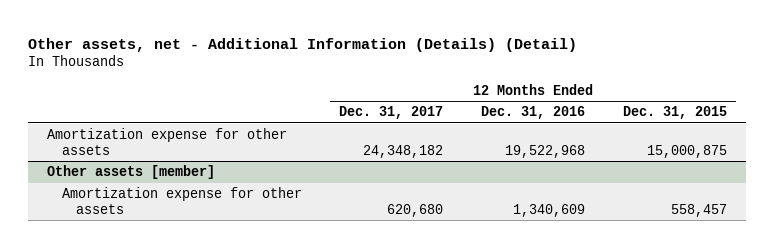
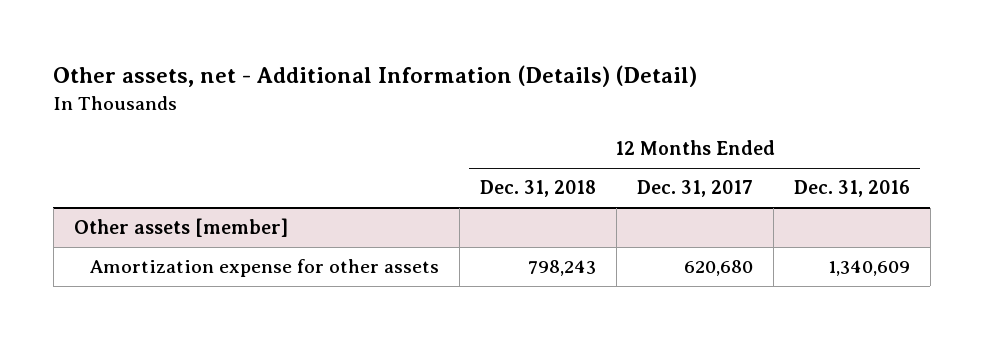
[622,106,727,120] Dec. 31, 2015 -> none
none -> [479,180,596,198] Dec. 31, 2018
[46,128,287,155] Amortization expense for other assets -> none

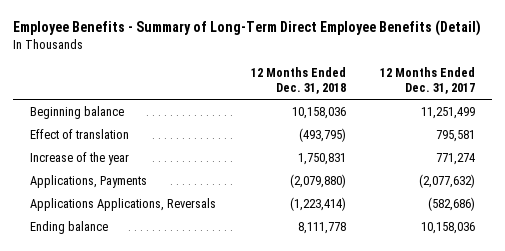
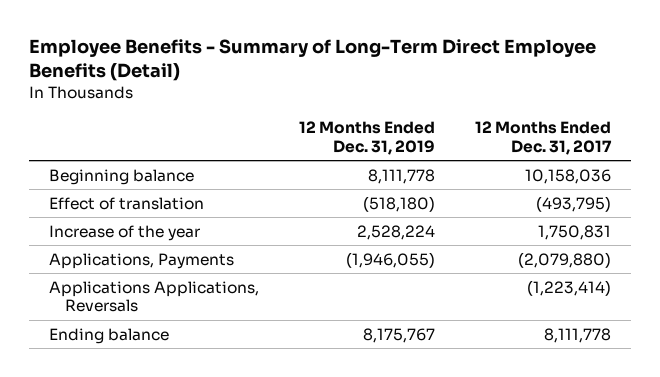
[250,67,346,95] 12 Months Ended Dec. 31, 2018 -> none
none -> [298,121,435,156] 12 Months Ended Dec. 31, 2019
[420,107,475,120] 11,251,499 -> [525,168,612,184] 10,158,036
[435,130,475,143] 795,581 -> [536,195,612,212] (493,795)
[435,153,475,166] 771,274 -> [538,224,612,240] 1,750,831
[418,174,475,189] (2,077,632) -> [518,251,612,268] (2,079,880)
[427,197,475,212] (582,686) -> [527,279,612,296] (1,223,414)
[420,222,475,235] 10,158,036 -> [544,327,612,343] 8,111,778

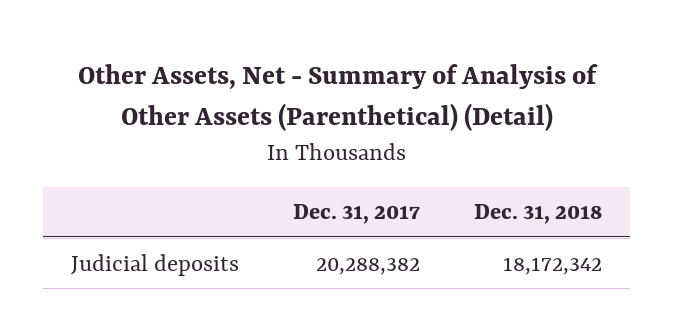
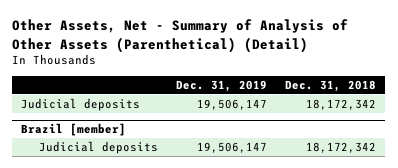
[293,204,421,225] Dec. 31, 2017 -> none
none -> [176,79,268,92] Dec. 31, 2019
none -> [21,123,127,137] Brazil [member]
none -> [39,140,159,154] Judicial deposits

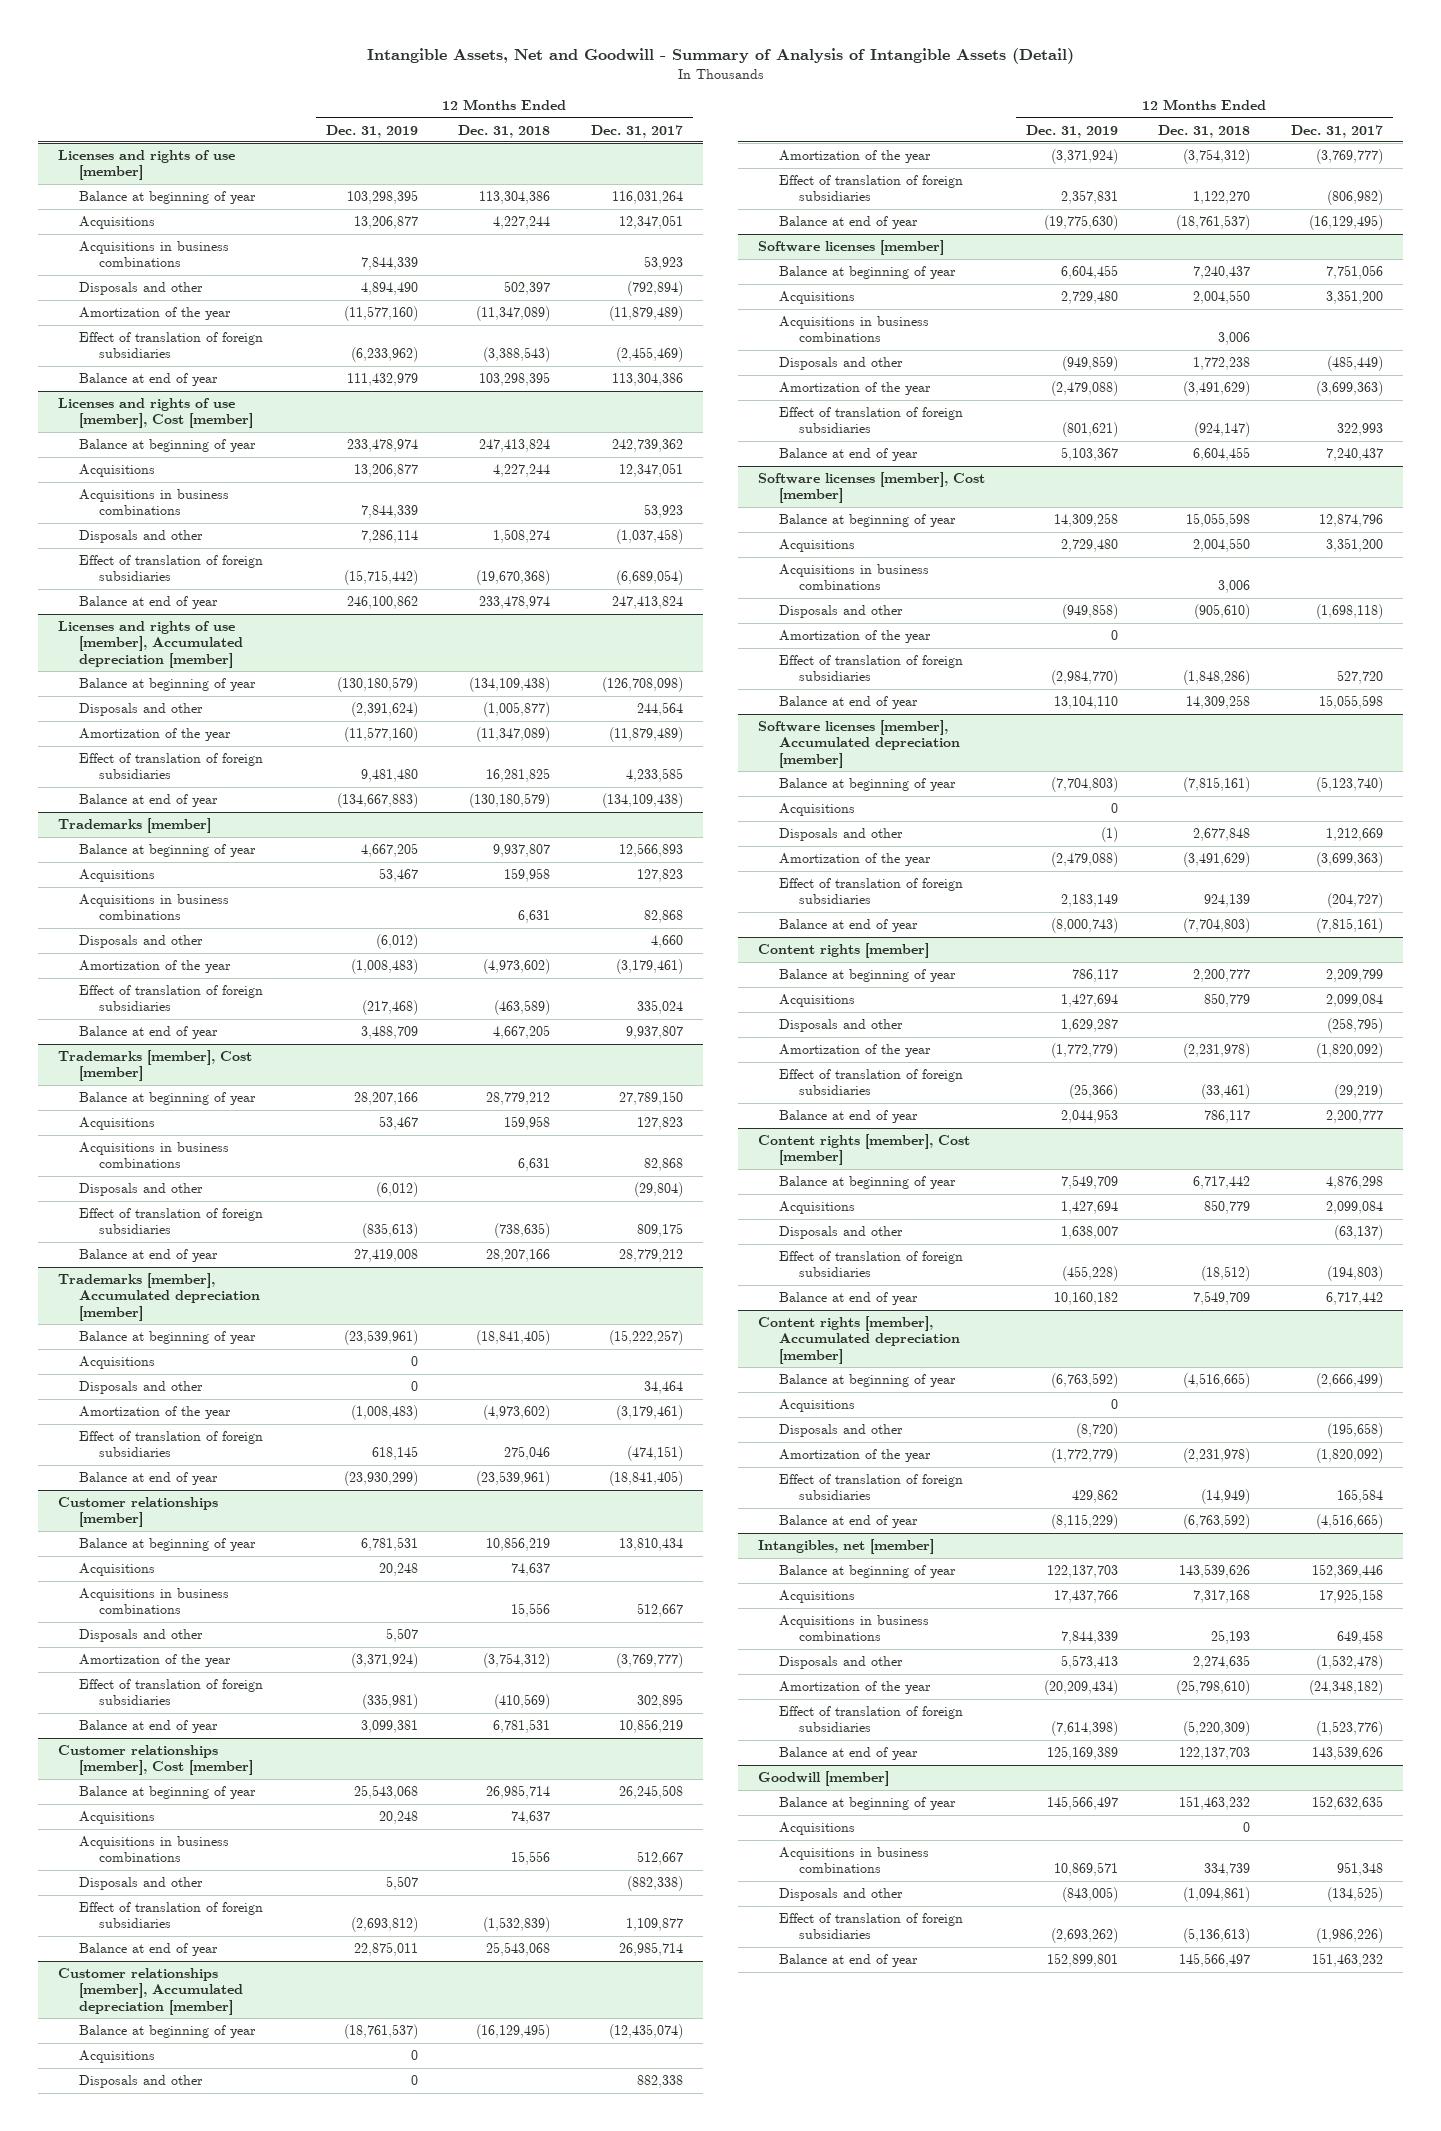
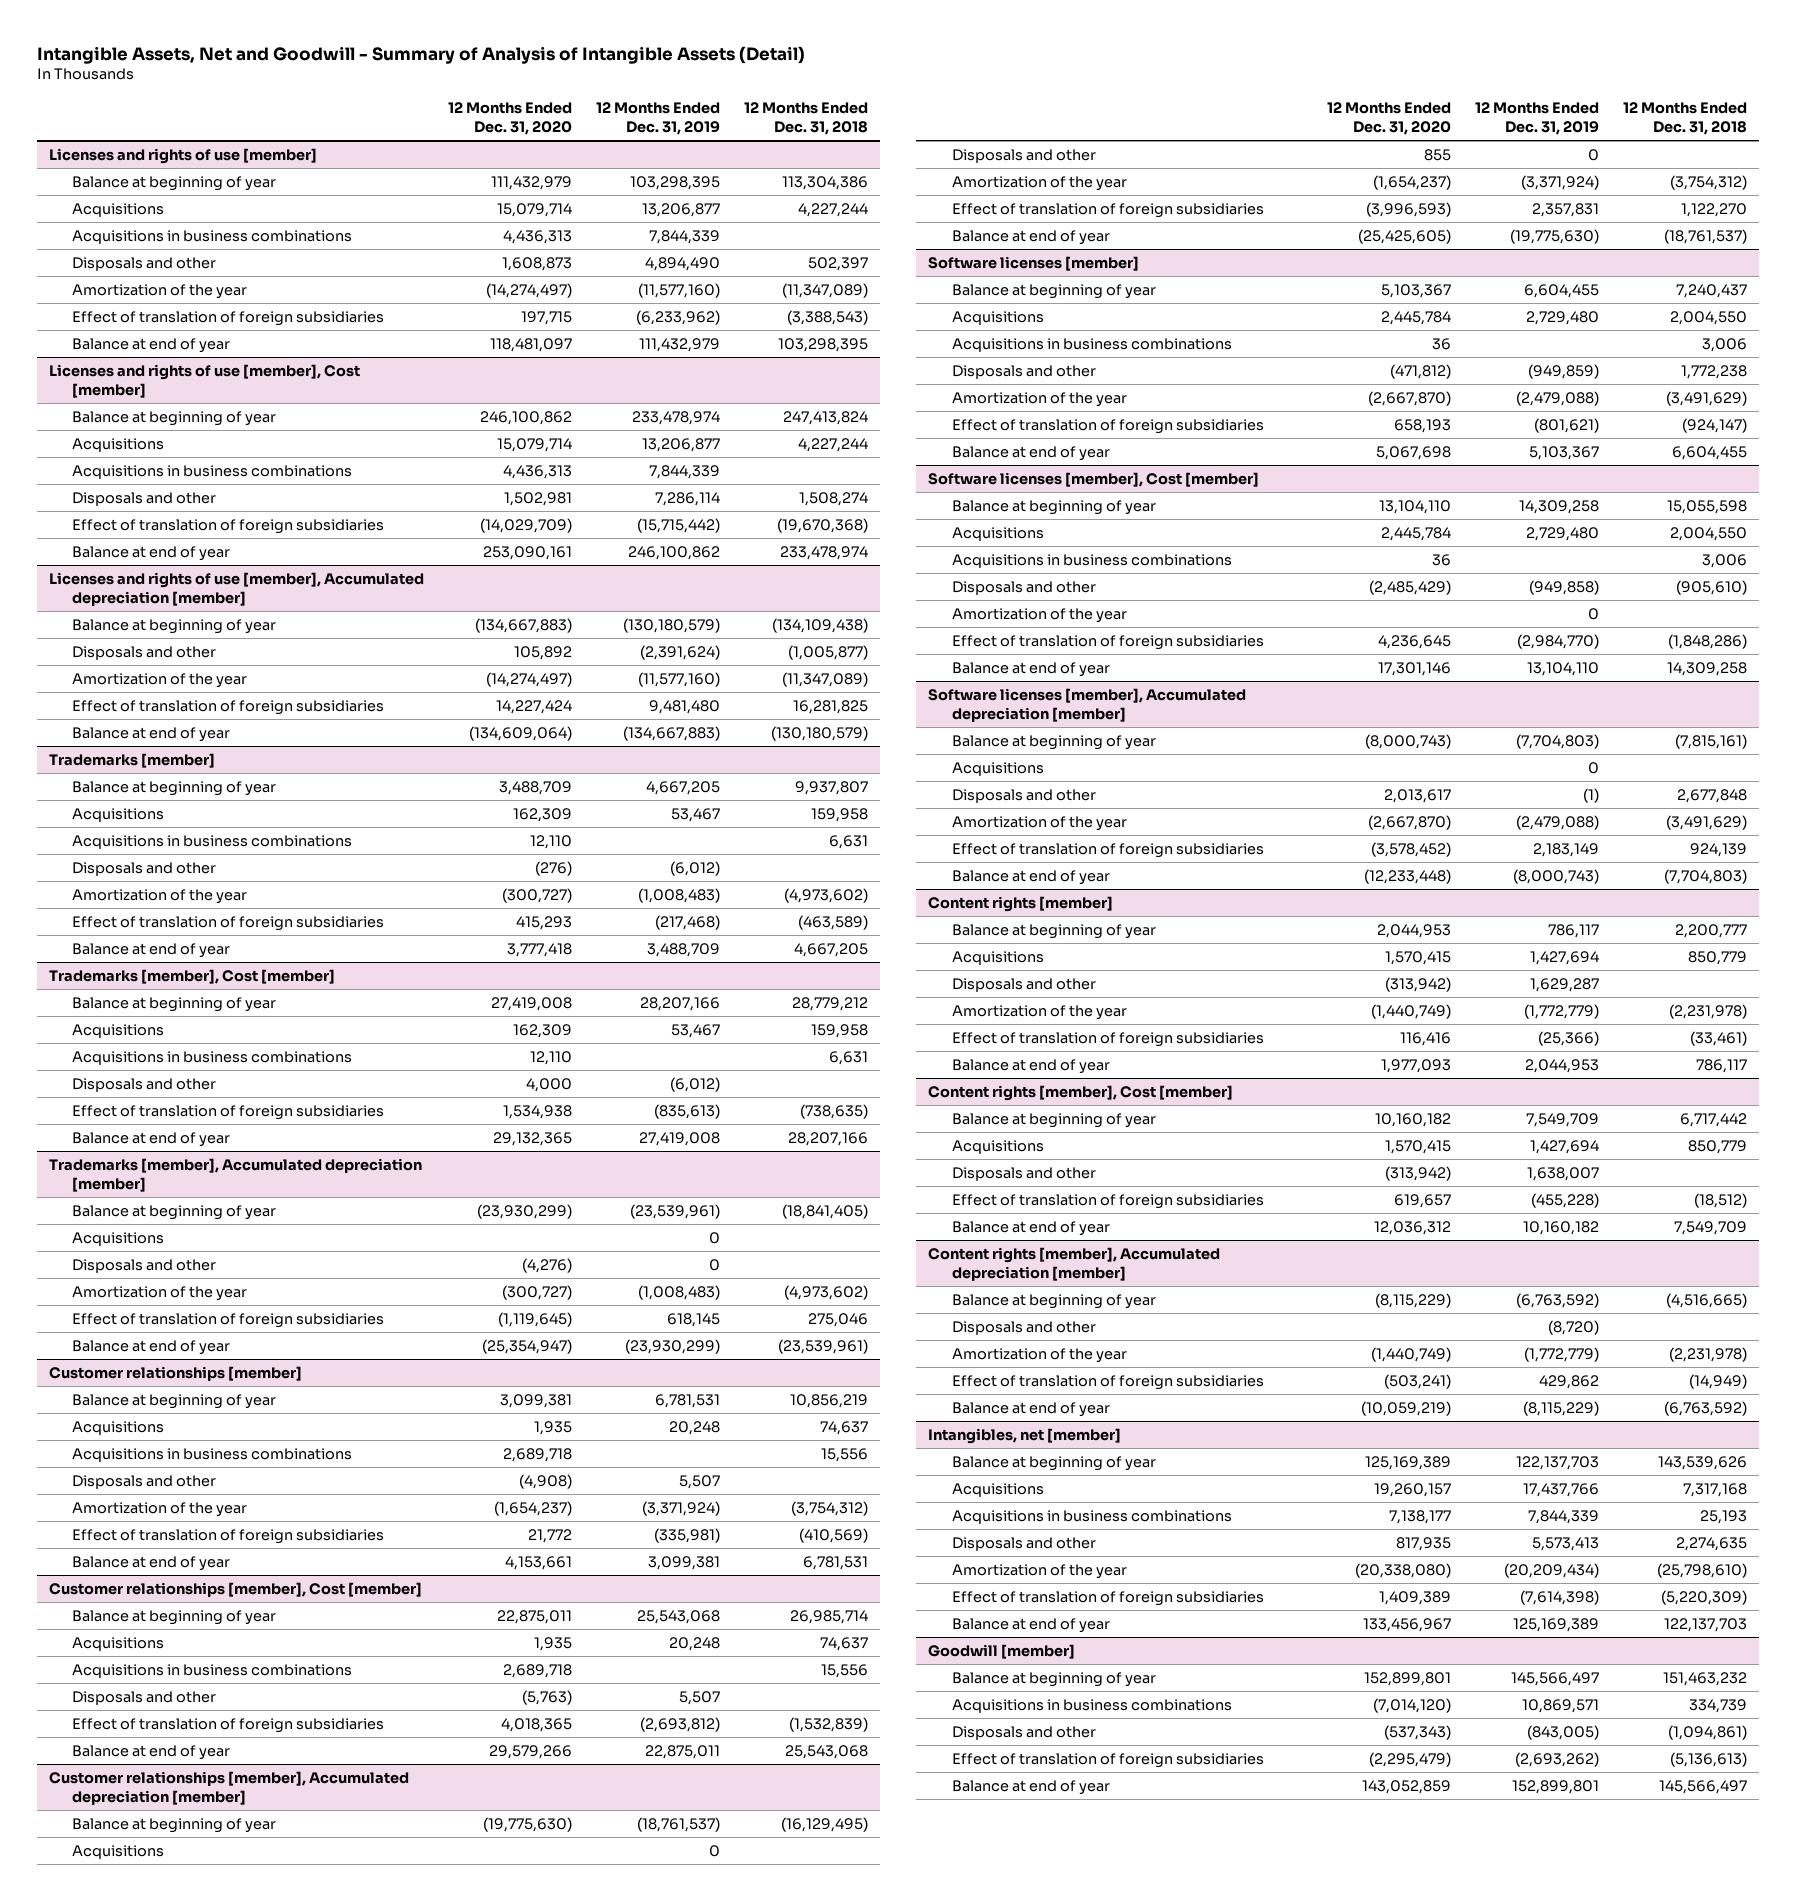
[590,124,683,138] Dec. 31, 2017 -> none
none -> [447,102,572,135] 12 Months Ended Dec. 31, 2020
[778,1399,855,1413] Acquisitions -> none
[778,1822,855,1836] Acquisitions -> none

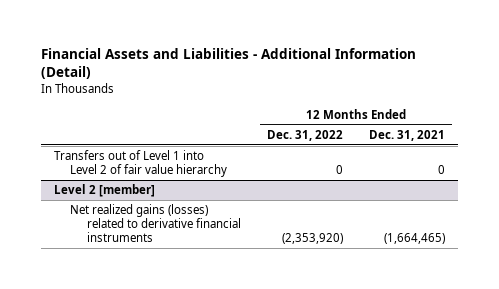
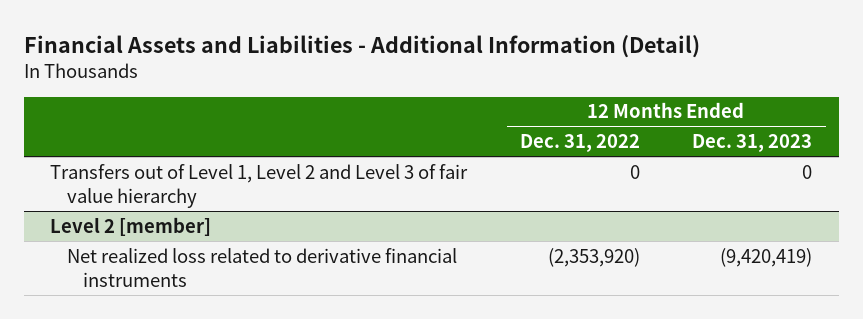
[369,129,446,141] Dec. 31, 2021 -> none
none -> [692,133,813,152] Dec. 31, 2023
[53,150,228,178] Transfers out of Level 1 into Level 2 of fair value hierarchy -> [50,163,469,208] Transfers out of Level 1, Level 2 and Level 3 of fair value hierarchy
[70,204,241,243] Net realized gains (losses) related to derivative financial instruments -> [66,247,457,287] Net realized loss related to derivative financial instruments

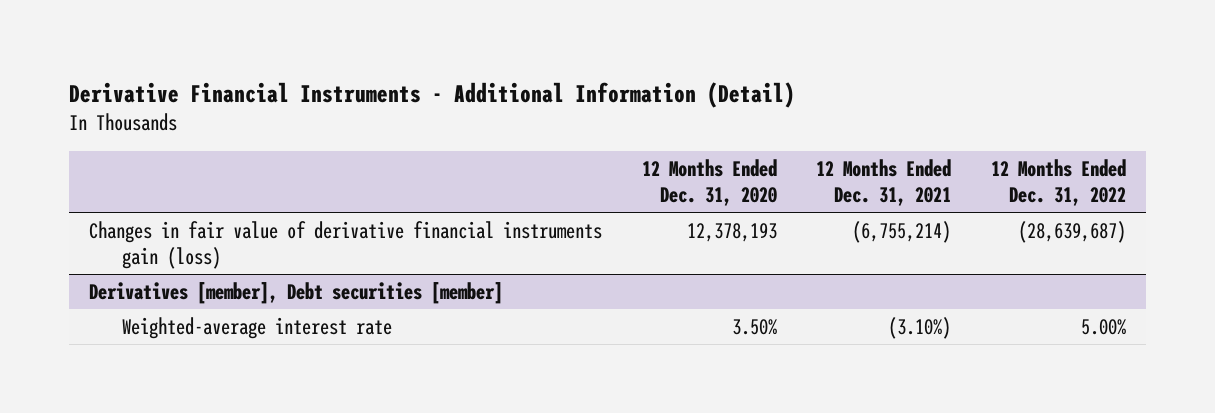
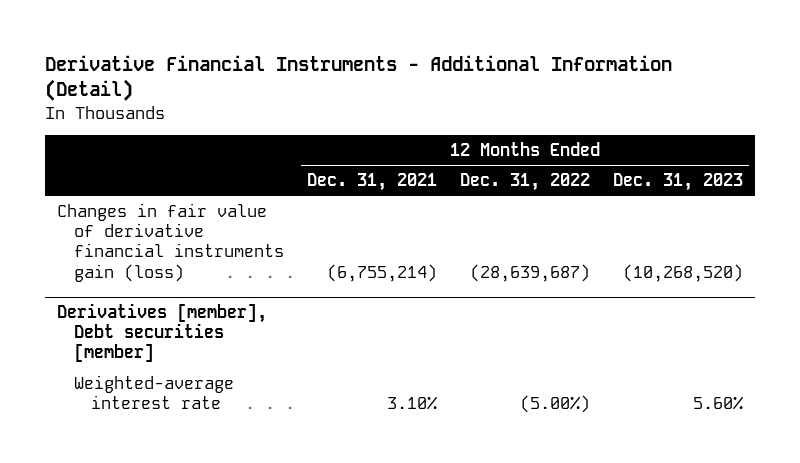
[641,159,777,207] 12 Months Ended Dec. 31, 2020 -> none
none -> [613,172,744,191] Dec. 31, 2023
[888,316,952,339] (3.10%) -> [386,396,438,411] 3.10%
[1081,318,1127,335] 5.00% -> [520,395,591,414] (5.00%)

